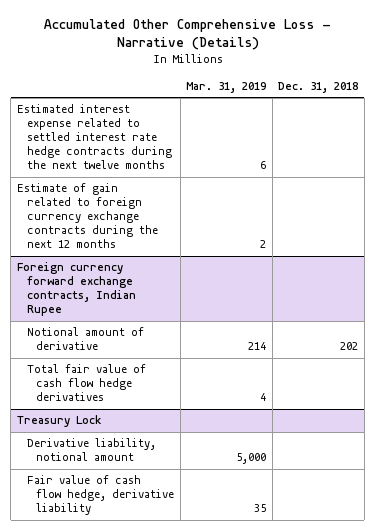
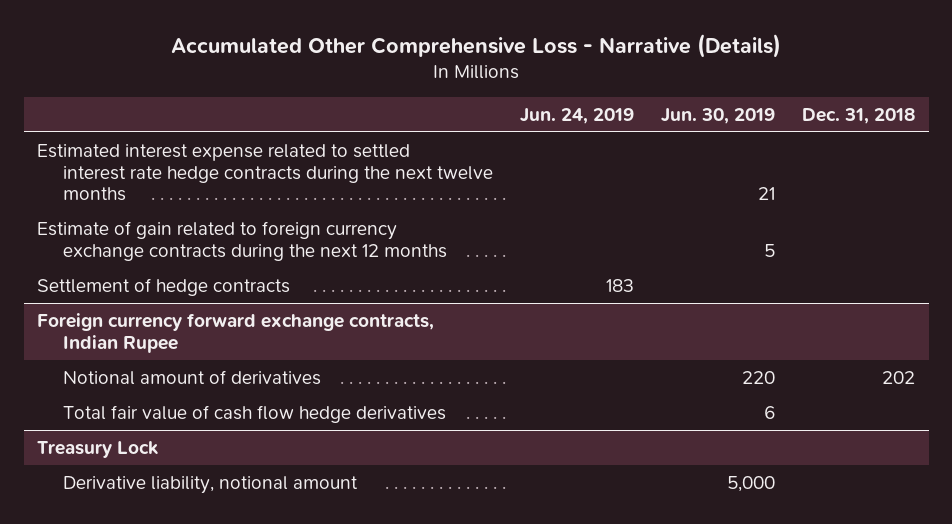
[186,82,267,94] Mar. 31, 2019 -> none
none -> [519,107,634,124] Jun. 24, 2019
none -> [661,107,776,124] Jun. 30, 2019
none -> [37,277,291,296] Settlement of hedge contracts
[26,327,144,351] Notional amount of derivative -> [62,369,321,385] Notional amount of derivatives
[26,475,175,516] Fair value of cash flow hedge, derivative liability -> none

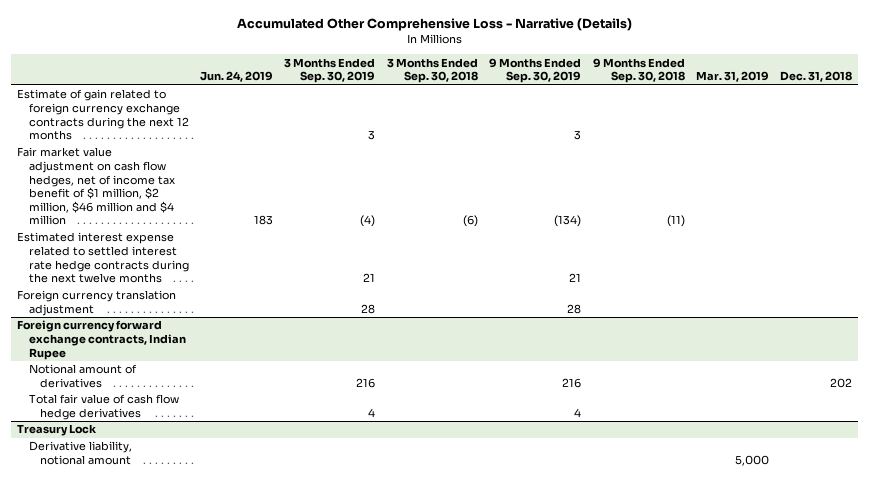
[661,107,776,124] Jun. 30, 2019 -> none
none -> [284,57,376,84] 3 Months Ended Sep. 30, 2019
none -> [386,57,478,84] 3 Months Ended Sep. 30, 2018
none -> [489,57,582,84] 9 Months Ended Sep. 30, 2019
none -> [592,57,685,84] 9 Months Ended Sep. 30, 2018
none -> [696,71,770,83] Mar. 31, 2019
[37,277,291,296] Settlement of hedge contracts -> [16,147,175,226] Fair market value adjustment on cash flow hedges, net of income tax benefit of $1 million, $2 million, $46 million and $4 million
[37,143,493,202] Estimated interest expense related to settled interest rate hedge contracts during the next twelve months -> [16,232,189,284] Estimated interest expense related to settled interest rate hedge contracts during the next twelve months
none -> [16,290,176,317] Foreign currency translation adjustment

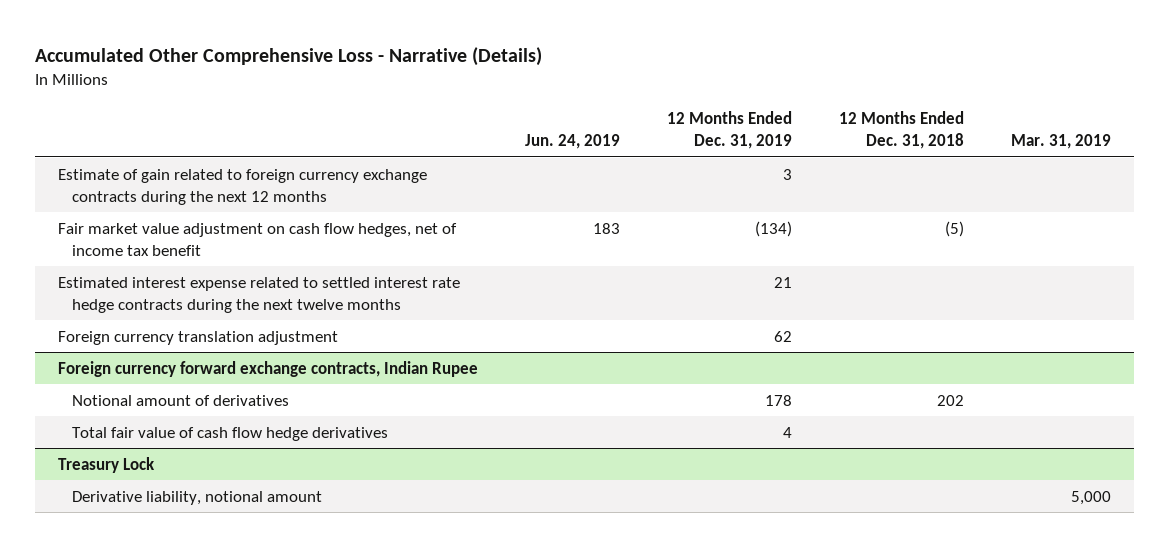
[284,57,376,84] 3 Months Ended Sep. 30, 2019 -> none
[386,57,478,84] 3 Months Ended Sep. 30, 2018 -> none
[489,57,582,84] 9 Months Ended Sep. 30, 2019 -> none
[592,57,685,84] 9 Months Ended Sep. 30, 2018 -> none
[780,71,853,83] Dec. 31, 2018 -> none
none -> [667,110,793,150] 12 Months Ended Dec. 31, 2019
none -> [838,110,964,150] 12 Months Ended Dec. 31, 2018
[16,147,175,226] Fair market value adjustment on cash flow hedges, net of income tax benefit of $1 million, $2 million, $46 million and $4 million -> [58,222,458,256] Fair market value adjustment on cash flow hedges, net of income tax benefit

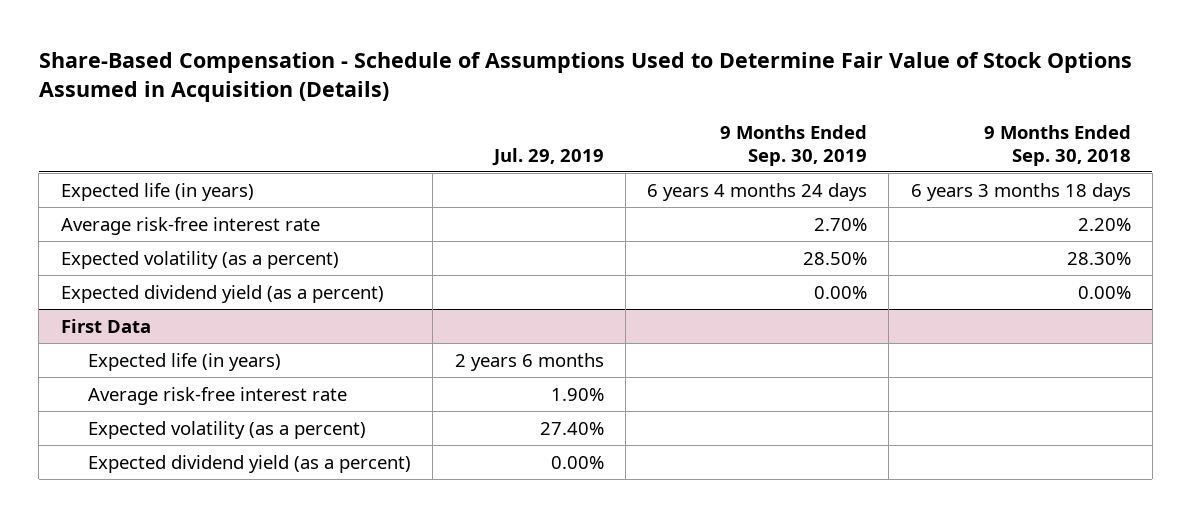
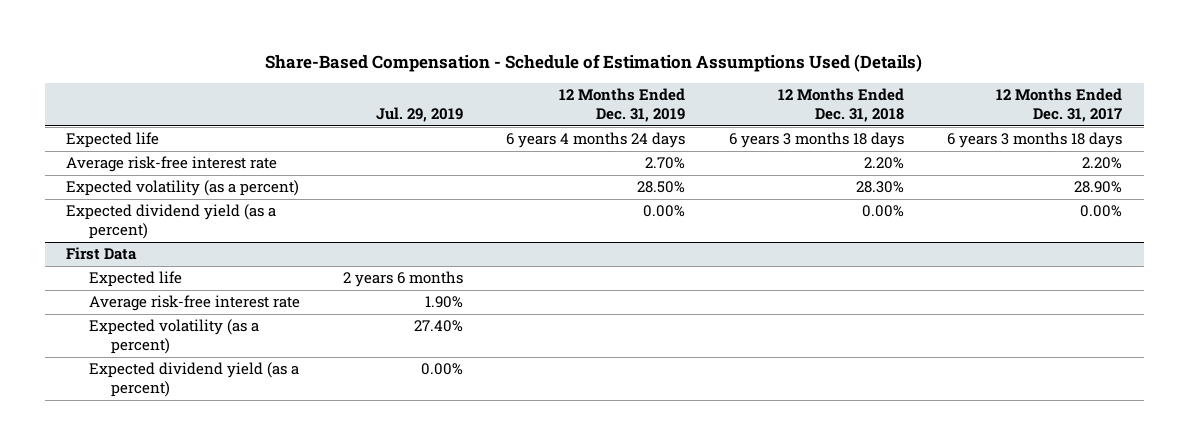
[38,52,1132,103] Share-Based Compensation - Schedule of Assumptions Used to Determine Fair Value of Stock Options Assumed in Acquisition (Details) -> [265,53,923,72] Share-Based Compensation - Schedule of Estimation Assumptions Used (Details)
[720,125,868,166] 9 Months Ended Sep. 30, 2019 -> none
[983,125,1131,166] 9 Months Ended Sep. 30, 2018 -> none
none -> [559,88,686,123] 12 Months Ended Dec. 31, 2019
none -> [777,88,904,123] 12 Months Ended Dec. 31, 2018
none -> [995,88,1122,123] 12 Months Ended Dec. 31, 2017
[60,182,254,201] Expected life (in years) -> [66,132,160,149] Expected life
[88,352,282,371] Expected life (in years) -> [88,271,182,288] Expected life

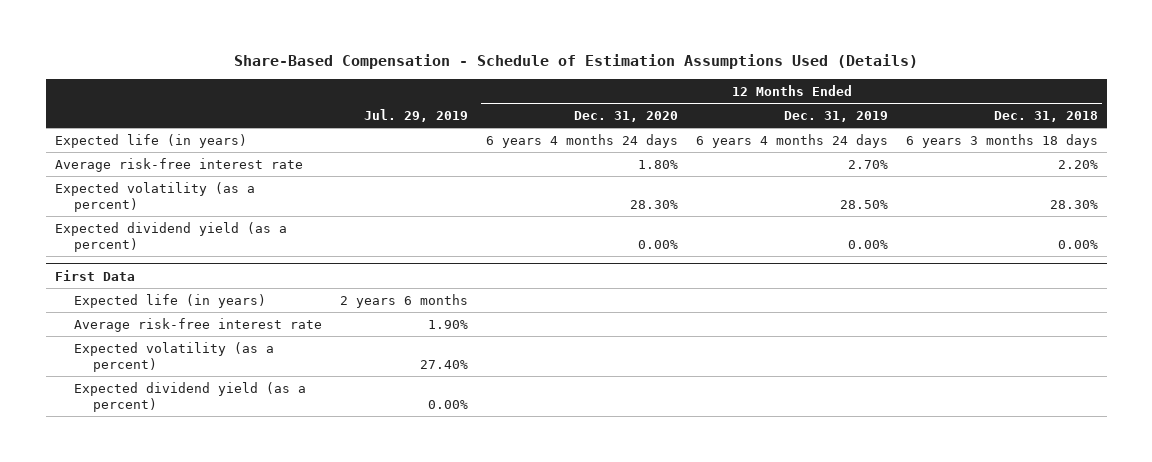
[995,88,1122,123] 12 Months Ended Dec. 31, 2017 -> none
none -> [573,110,678,122] Dec. 31, 2020
[66,132,160,149] Expected life -> [54,133,247,148] Expected life (in years)
[88,271,182,288] Expected life -> [74,293,267,308] Expected life (in years)

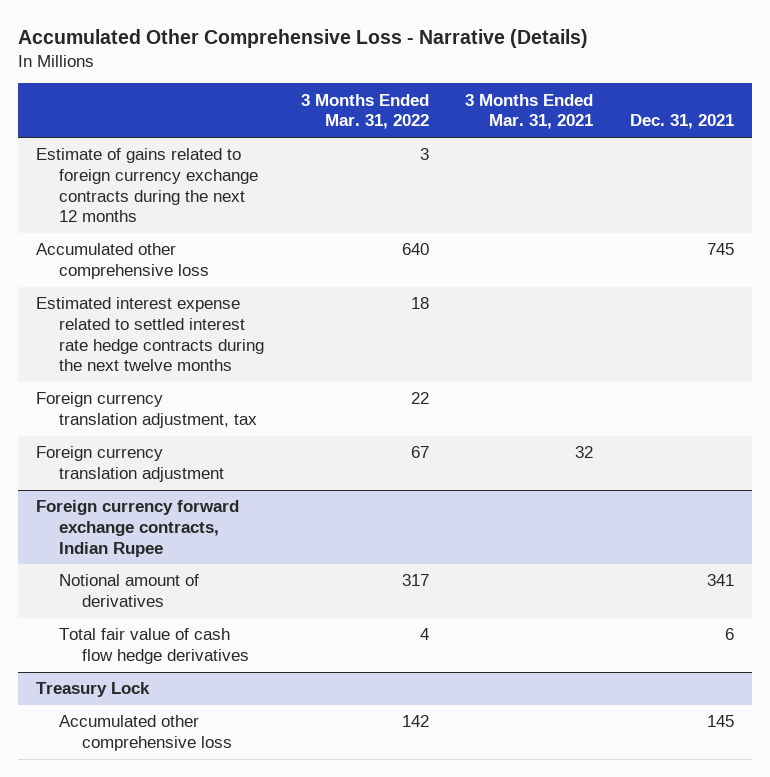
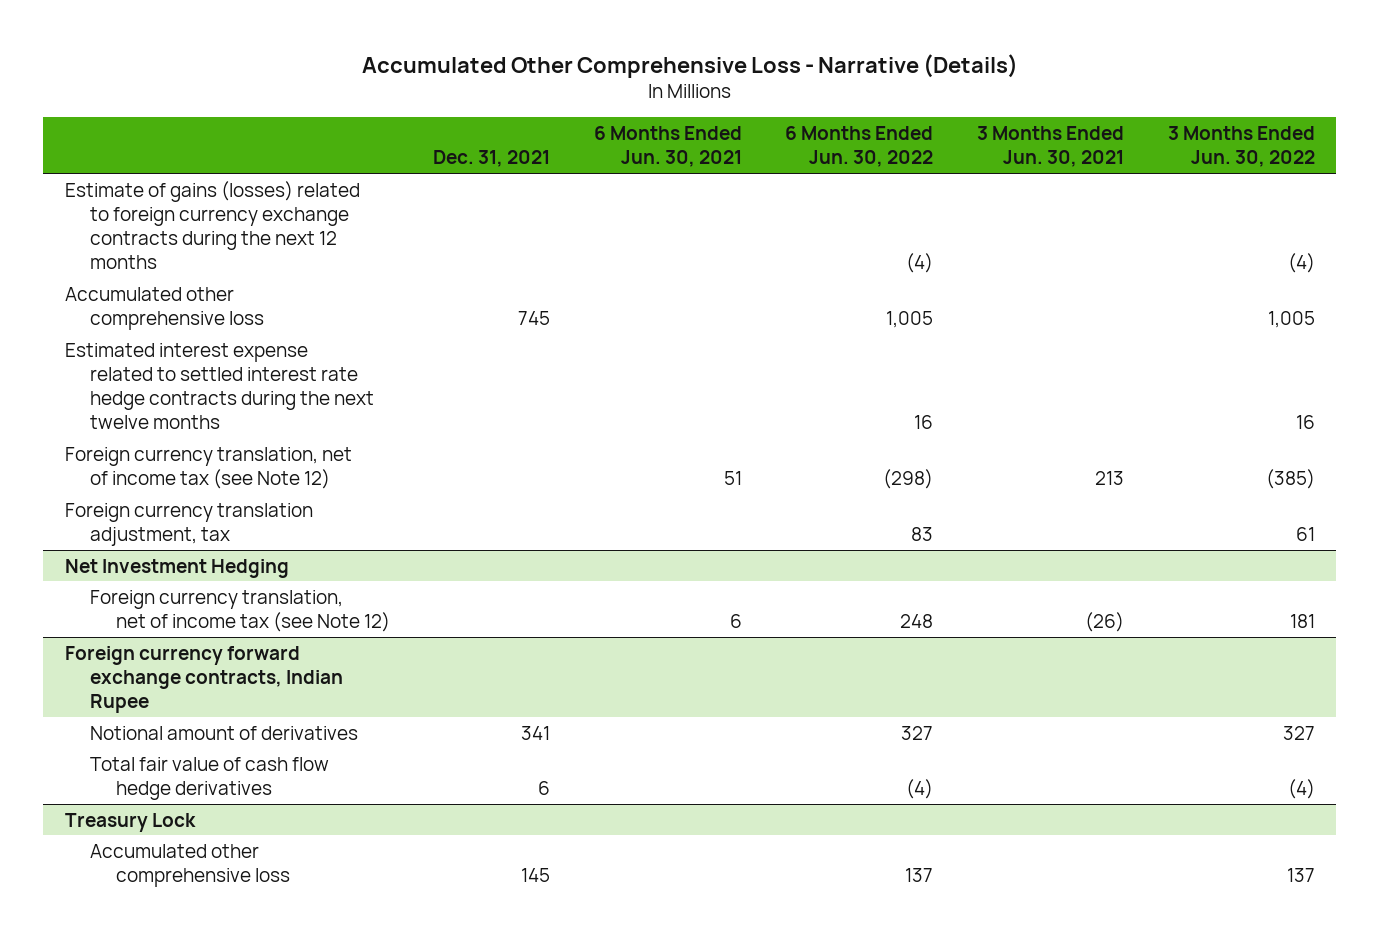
[300,93,429,130] 3 Months Ended Mar. 31, 2022 -> none
[465,93,594,130] 3 Months Ended Mar. 31, 2021 -> none
none -> [593,126,742,168] 6 Months Ended Jun. 30, 2021
none -> [785,126,934,168] 6 Months Ended Jun. 30, 2022
none -> [977,126,1125,168] 3 Months Ended Jun. 30, 2021
none -> [1167,126,1315,168] 3 Months Ended Jun. 30, 2022
[36,148,259,223] Estimate of gains related to foreign currency exchange contracts during the next 12 months -> [64,180,360,269] Estimate of gains (losses) related to foreign currency exchange contracts during the next 12 months
none -> [64,446,352,489] Foreign currency translation, net of income tax (see Note 12)
[36,446,225,483] Foreign currency translation adjustment -> none
none -> [64,558,289,578] Net Investment Hedging
none -> [90,589,390,632] Foreign currency translation, net of income tax (see Note 12)

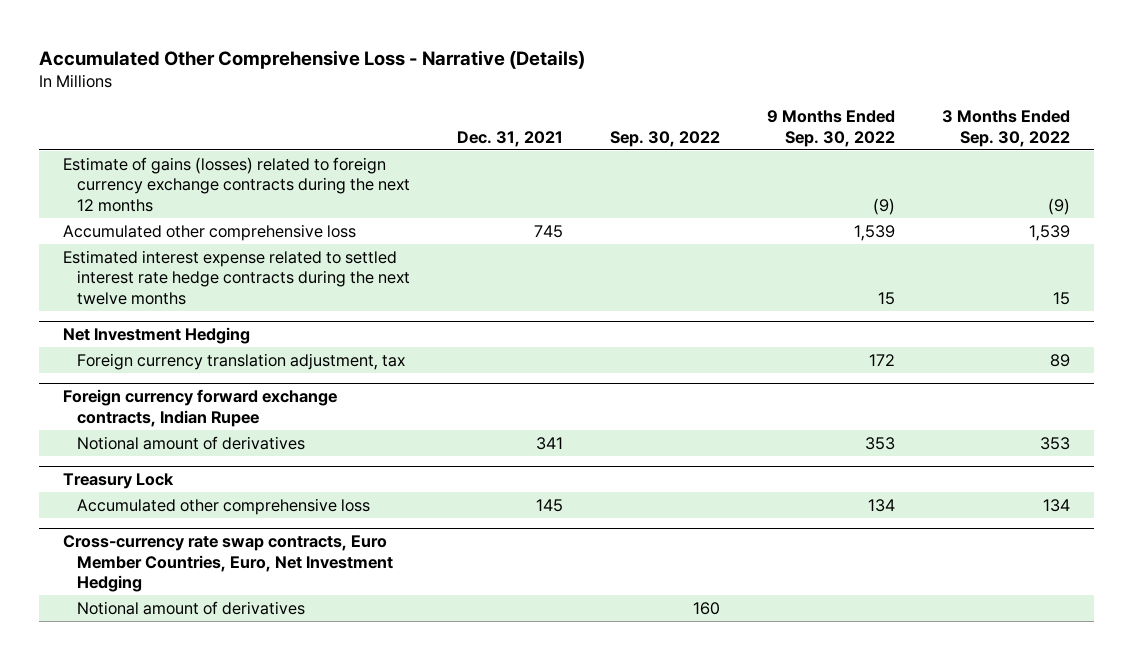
[593,126,742,168] 6 Months Ended Jun. 30, 2021 -> none
[785,126,934,168] 6 Months Ended Jun. 30, 2022 -> none
[977,126,1125,168] 3 Months Ended Jun. 30, 2021 -> none
[1167,126,1315,168] 3 Months Ended Jun. 30, 2022 -> none
none -> [610,130,721,147] Sep. 30, 2022
none -> [767,110,896,147] 9 Months Ended Sep. 30, 2022
none -> [942,110,1071,147] 3 Months Ended Sep. 30, 2022
[64,446,352,489] Foreign currency translation, net of income tax (see Note 12) -> none
[64,502,313,546] Foreign currency translation adjustment, tax -> none
[90,589,390,632] Foreign currency translation, net of income tax (see Note 12) -> none
none -> [77,352,406,370] Foreign currency translation adjustment, tax
[90,756,330,800] Total fair value of cash flow hedge derivatives -> none
none -> [62,535,394,593] Cross-currency rate swap contracts, Euro Member Countries, Euro, Net Investment Hedging
none -> [77,600,306,615] Notional amount of derivatives

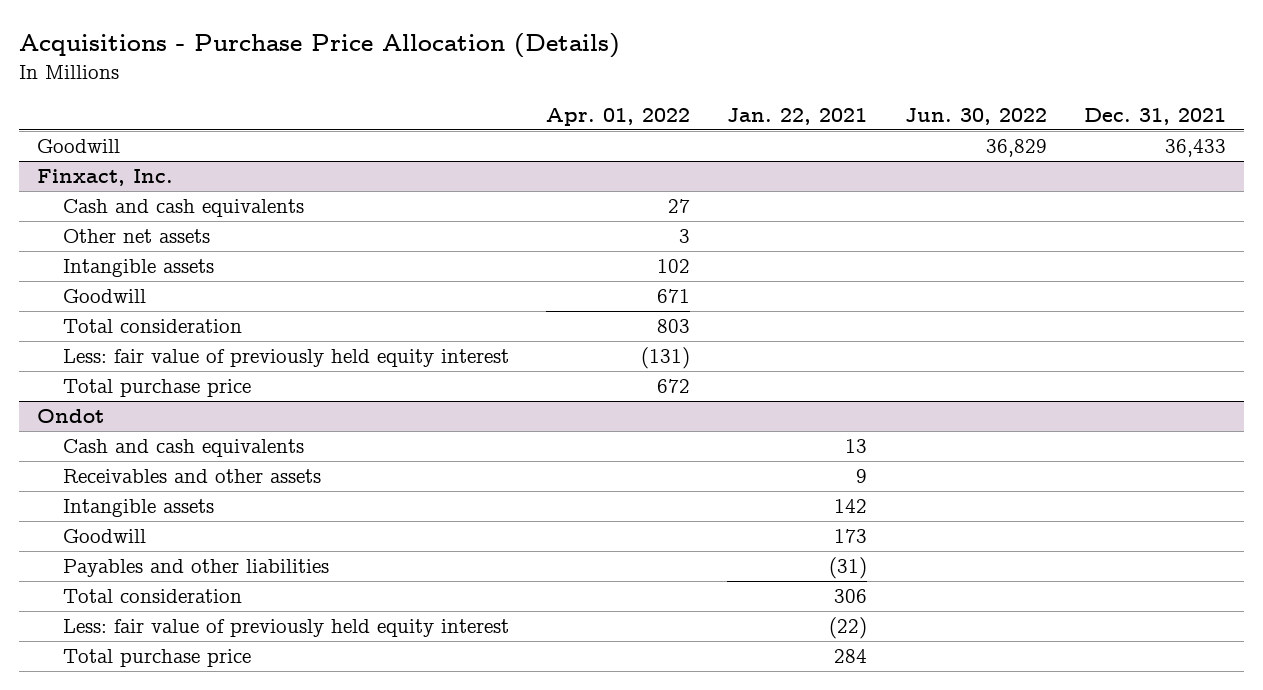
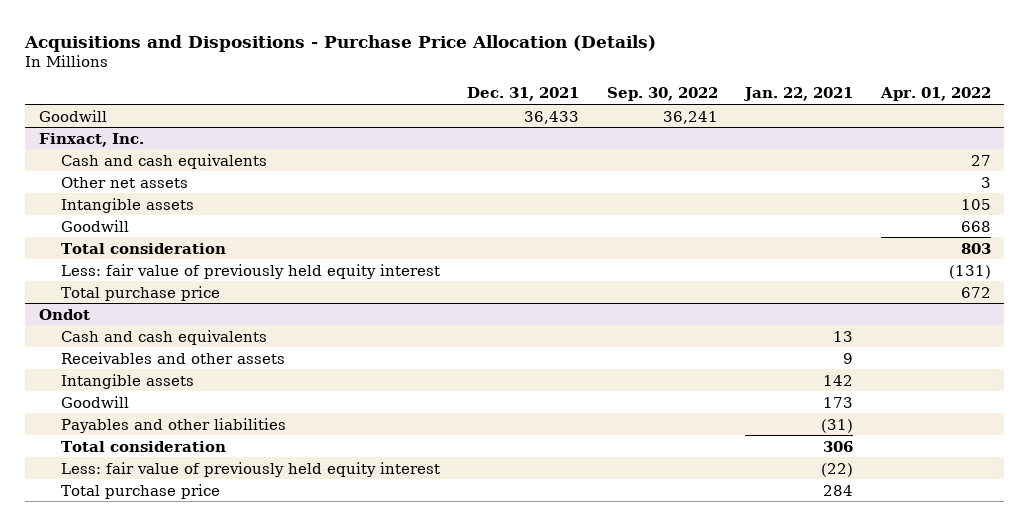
[18,32,620,58] Acquisitions - Purchase Price Allocation (Details) -> [24,34,657,52] Acquisitions and Dispositions - Purchase Price Allocation (Details)
[904,108,1047,126] Jun. 30, 2022 -> none
none -> [606,87,718,102] Sep. 30, 2022
[657,259,691,274] 102 -> [960,198,991,210] 105
[657,289,691,304] 671 -> [960,220,991,232] 668

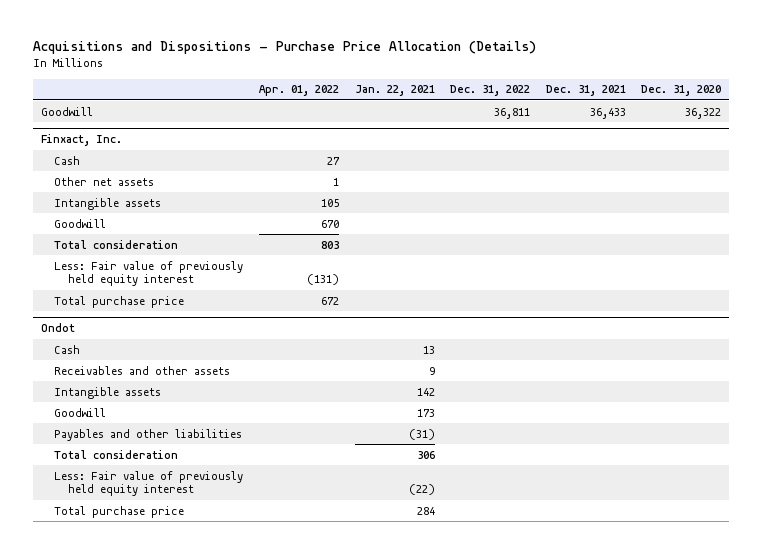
[606,87,718,102] Sep. 30, 2022 -> none
none -> [450,85,531,97] Dec. 31, 2022
none -> [641,85,722,97] Dec. 31, 2020
[60,153,267,169] Cash and cash equivalents -> [54,155,81,165] Cash
[980,176,991,188] 3 -> [332,177,339,186] 1
[960,220,991,232] 668 -> [320,219,339,228] 670
[60,263,440,279] Less: fair value of previously held equity interest -> [54,260,244,287] Less: Fair value of previously held equity interest
[60,329,267,345] Cash and cash equivalents -> [54,344,81,354] Cash
[60,461,440,477] Less: fair value of previously held equity interest -> [54,470,244,497] Less: Fair value of previously held equity interest

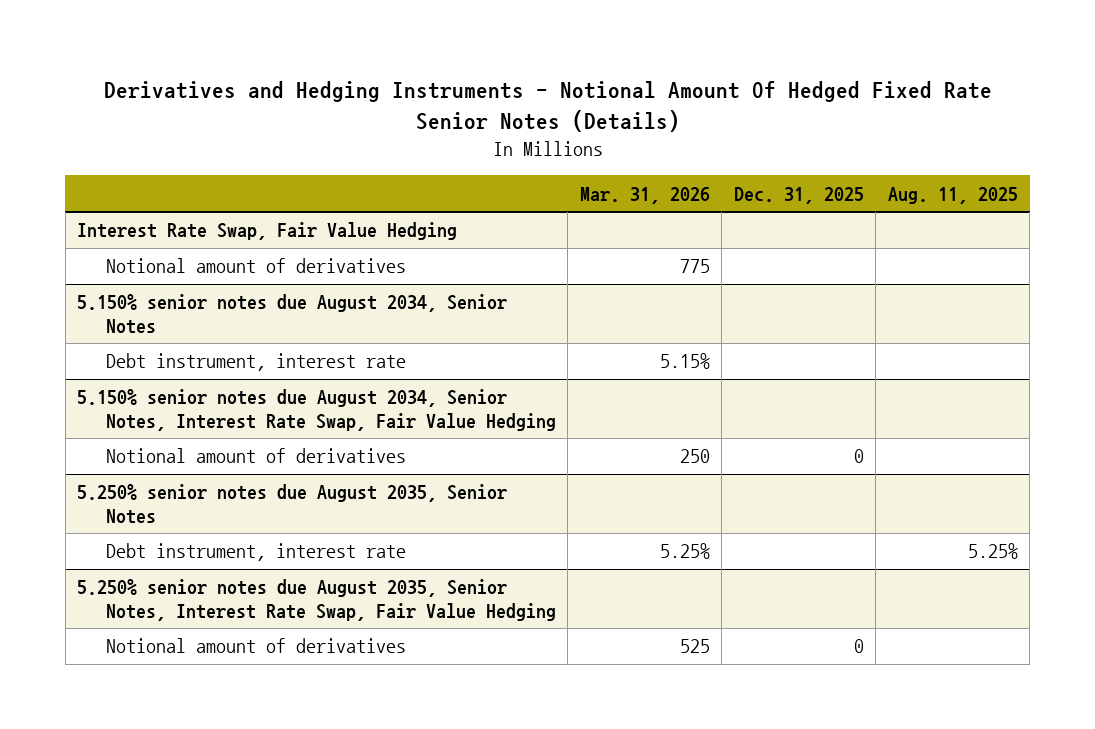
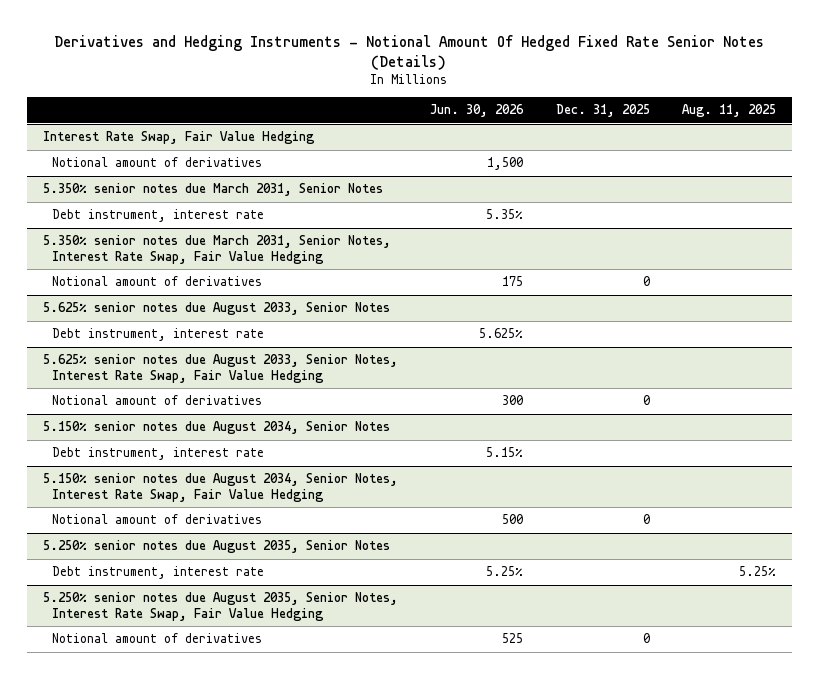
[579,186,710,204] Mar. 31, 2026 -> none
none -> [430,104,525,118] Jun. 30, 2026
none -> [42,183,383,197] 5.350% senior notes due March 2031, Senior Notes
none -> [52,209,265,223] Debt instrument, interest rate
none -> [42,235,391,265] 5.350% senior notes due March 2031, Senior Notes, Interest Rate Swap, Fair Value Hedging
none -> [52,276,263,287] Notional amount of derivatives
none -> [42,302,390,316] 5.625% senior notes due August 2033, Senior Notes
none -> [52,328,265,342] Debt instrument, interest rate
none -> [42,354,398,384] 5.625% senior notes due August 2033, Senior Notes, Interest Rate Swap, Fair Value Hedging
none -> [52,395,263,406] Notional amount of derivatives

